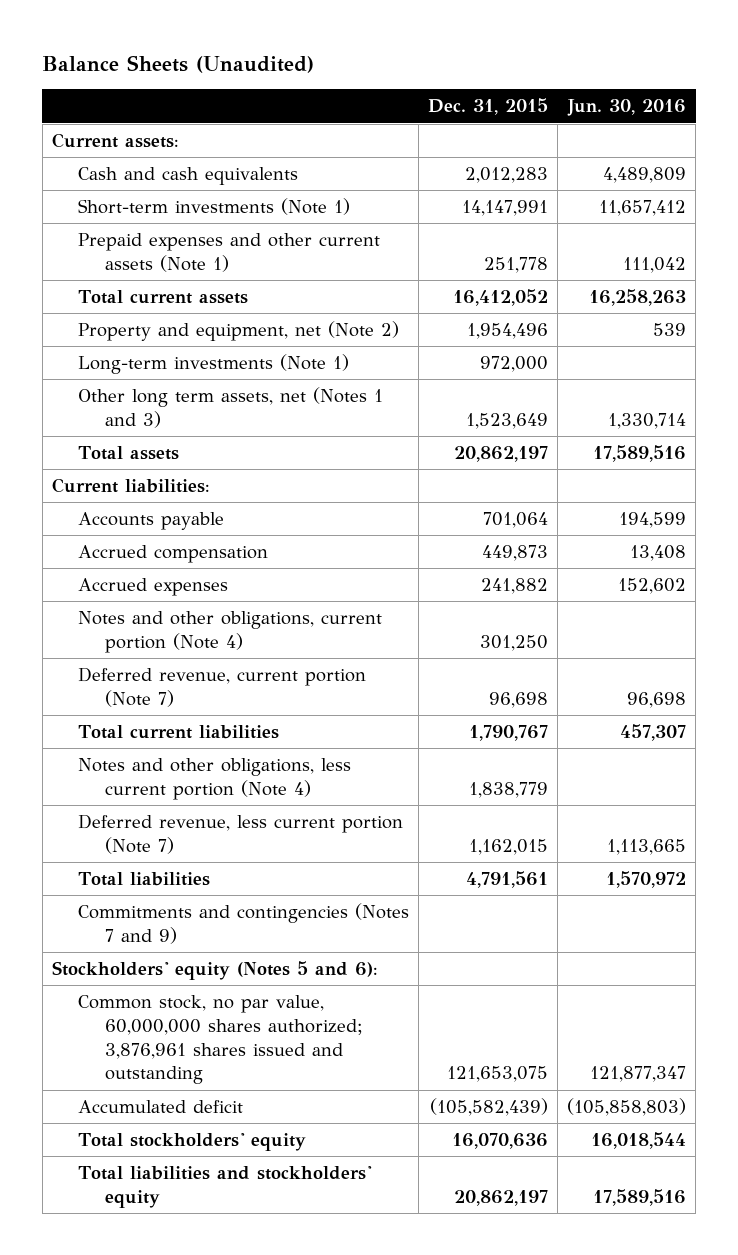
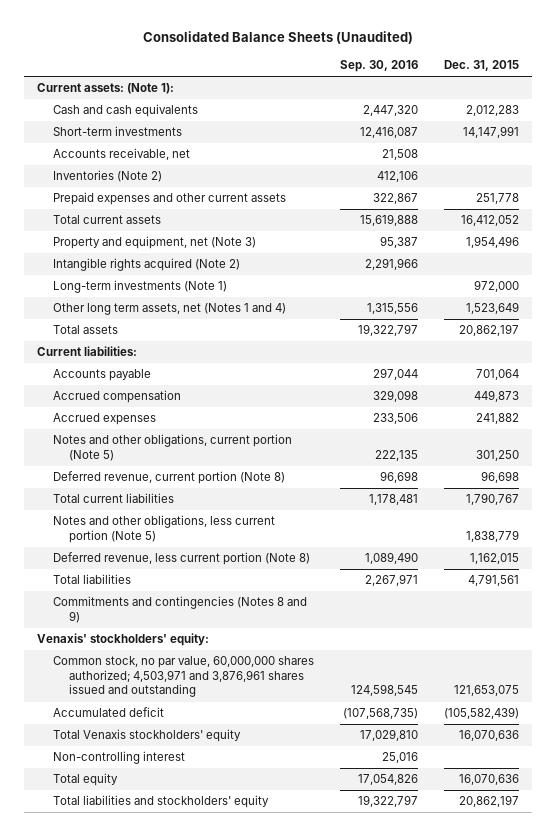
[42,54,315,73] Balance Sheets (Unaudited) -> [143,31,414,45] Consolidated Balance Sheets (Unaudited)
[567,99,687,117] Jun. 30, 2016 -> none
none -> [340,60,419,73] Sep. 30, 2016
[51,132,179,148] Current assets: -> [37,83,175,95] Current assets: (Note 1):
[78,197,351,215] Short-term investments (Note 1) -> [53,126,183,137] Short-term investments
none -> [53,148,191,161] Accounts receivable, net
none -> [53,170,163,183] Inventories (Note 2)
[78,232,381,272] Prepaid expenses and other current assets (Note 1) -> [53,192,287,206] Prepaid expenses and other current assets
[78,320,400,341] Property and equipment, net (Note 2) -> [53,236,257,250] Property and equipment, net (Note 3)
none -> [53,258,241,272] Intangible rights acquired (Note 2)
[78,386,384,428] Other long term assets, net (Notes 1 and 3) -> [53,303,287,316] Other long term assets, net (Notes 1 and 4)
[78,610,383,653] Notes and other obligations, current portion (Note 4) -> [53,434,293,461] Notes and other obligations, current portion (Note 5)
[78,666,367,707] Deferred revenue, current portion (Note 7) -> [53,471,286,485] Deferred revenue, current portion (Note 8)
[78,757,352,800] Notes and other obligations, less current portion (Note 4) -> [53,515,276,543] Notes and other obligations, less current portion (Note 5)
[78,813,404,854] Deferred revenue, less current portion (Note 7) -> [53,552,311,566] Deferred revenue, less current portion (Note 8)
[78,902,410,944] Commitments and contingencies (Notes 7 and 9) -> [53,596,308,623] Commitments and contingencies (Notes 8 and 9)
[51,960,378,980] Stockholders' equity (Notes 5 and 6): -> [37,633,210,647] Venaxis' stockholders' equity:
[78,994,364,1085] Common stock, no par value, 60,000,000 shares authorized; 3,876,961 shares issued and outstanding -> [53,656,315,698] Common stock, no par value, 60,000,000 shares authorized; 4,503,971 and 3,876,961 shares issued and outstanding
[78,1132,307,1151] Total stockholders' equity -> [53,729,242,743] Total Venaxis stockholders' equity
none -> [53,751,186,765] Non-controlling interest
none -> [53,773,119,787] Total equity

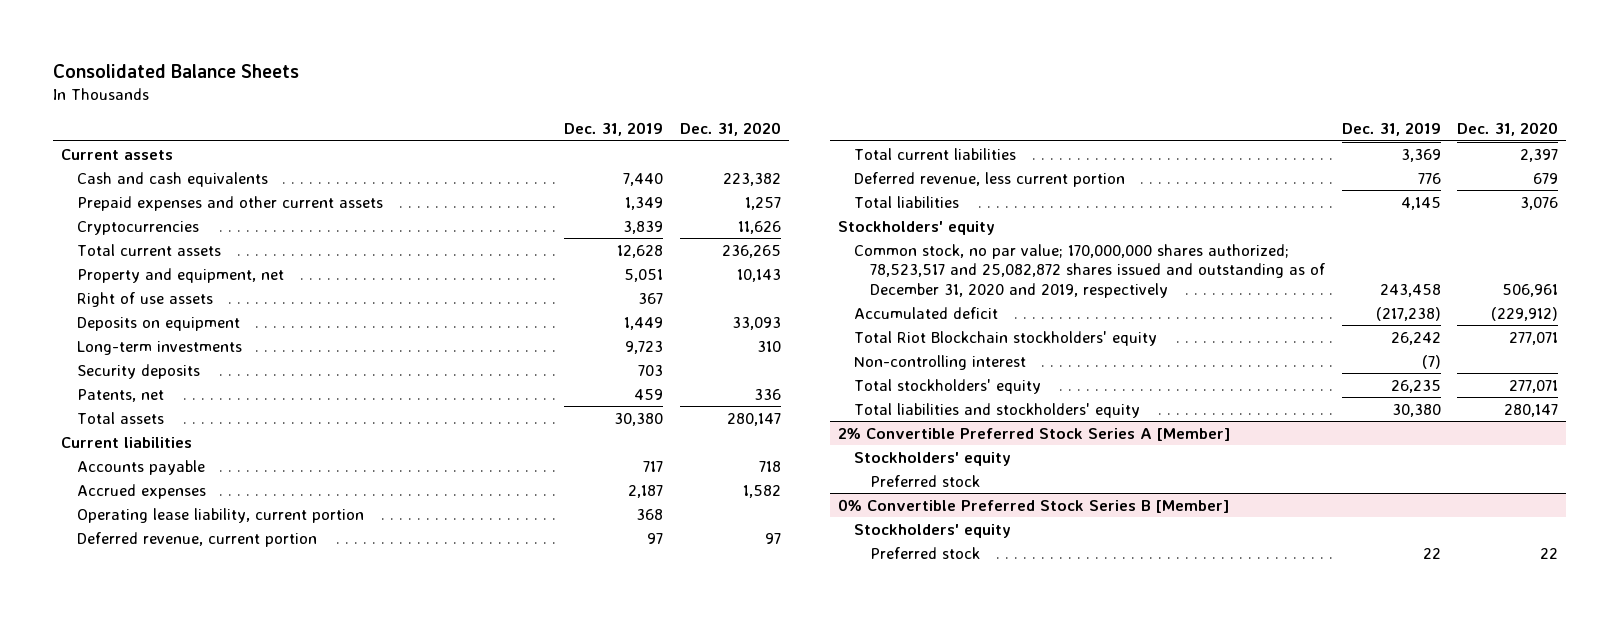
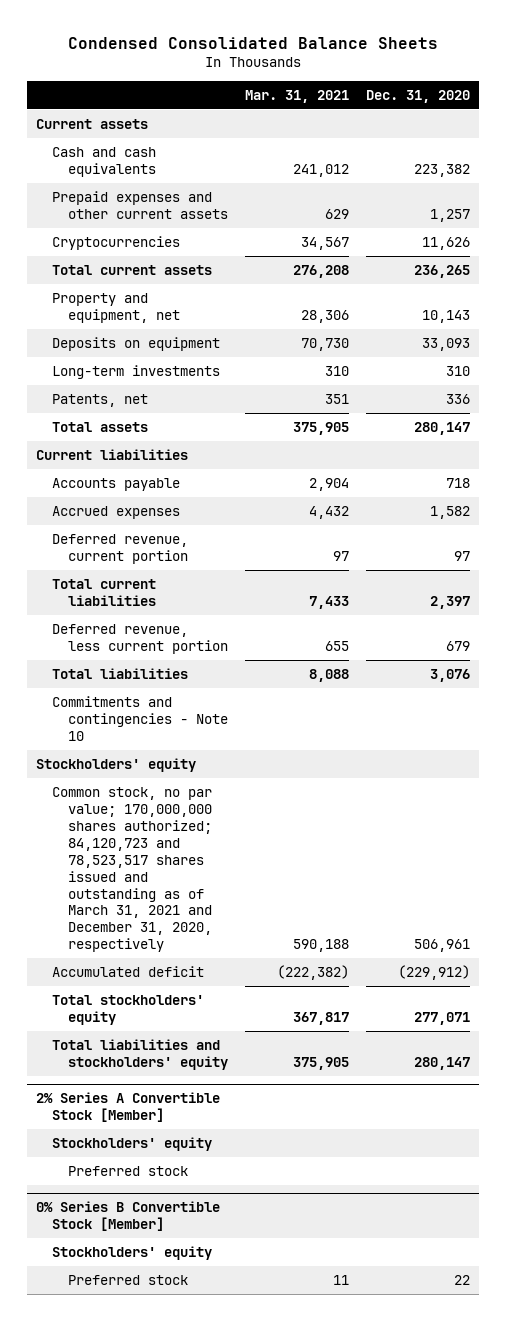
[52,64,299,79] Consolidated Balance Sheets -> [68,36,439,49] Condensed Consolidated Balance Sheets
[564,122,664,137] Dec. 31, 2019 -> none
none -> [245,90,350,104] Mar. 31, 2021
[77,291,214,307] Right of use assets -> none
[77,363,201,379] Security deposits -> none
[77,507,365,523] Operating lease liability, current portion -> none
none -> [52,695,229,741] Commitments and contingencies - Note 10
[854,243,1326,298] Common stock, no par value; 170,000,000 shares authorized; 78,523,517 and 25,082,872 shares issued and outstanding as of December 31, 2020 and 2019, respectively -> [52,786,213,953] Common stock, no par value; 170,000,000 shares authorized; 84,120,723 and 78,523,517 shares issued and outstanding as of March 31, 2021 and December 31, 2020, respectively
[854,330,1158,346] Total Riot Blockchain stockholders' equity -> none
[854,354,1027,370] Non-controlling interest -> none
[838,427,1231,441] 2% Convertible Preferred Stock Series A [Member] -> [35,1092,220,1123] 2% Series A Convertible Stock [Member]
[838,498,1230,513] 0% Convertible Preferred Stock Series B [Member] -> [35,1201,220,1232] 0% Series B Convertible Stock [Member]

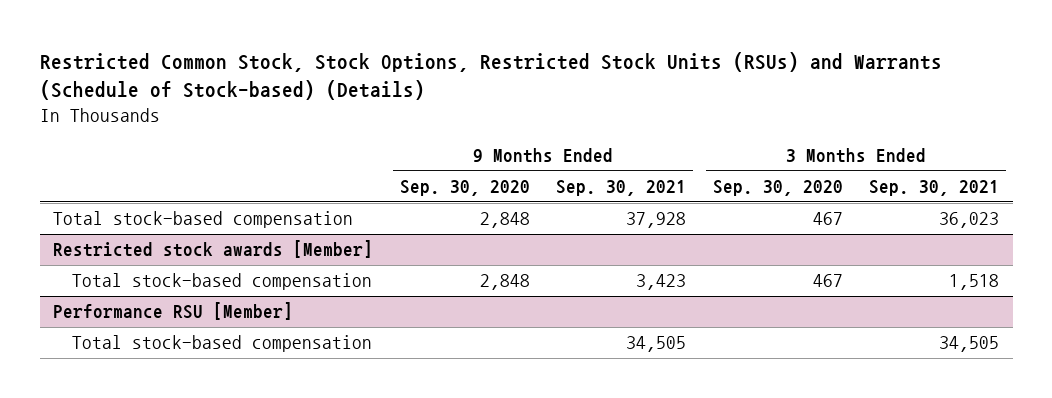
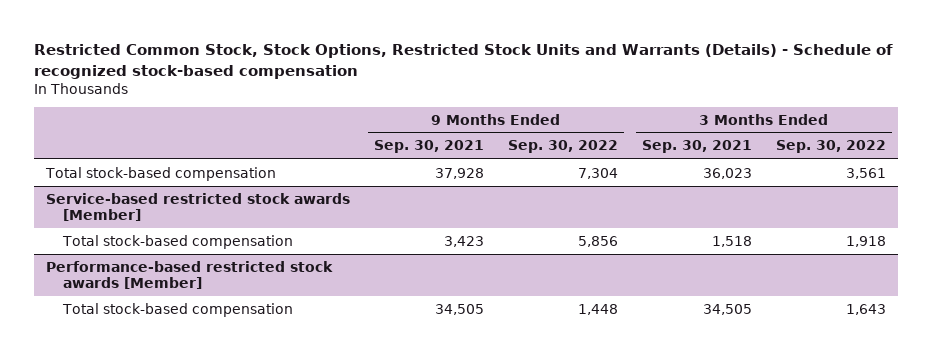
[39,52,942,101] Restricted Common Stock, Stock Options, Restricted Stock Units (RSUs) and Warrants (Schedule of Stock-based) (Details) -> [34,44,894,79] Restricted Common Stock, Stock Options, Restricted Stock Units and Warrants (Details) - Schedule of recognized stock-based compensation
[399,180,530,197] Sep. 30, 2020 -> none
[712,180,843,197] Sep. 30, 2020 -> none
none -> [508,140,619,154] Sep. 30, 2022
none -> [775,140,886,154] Sep. 30, 2022
[52,240,373,259] Restricted stock awards [Member] -> [46,192,351,221] Service-based restricted stock awards [Member]
[52,302,293,321] Performance RSU [Member] -> [46,260,334,289] Performance-based restricted stock awards [Member]

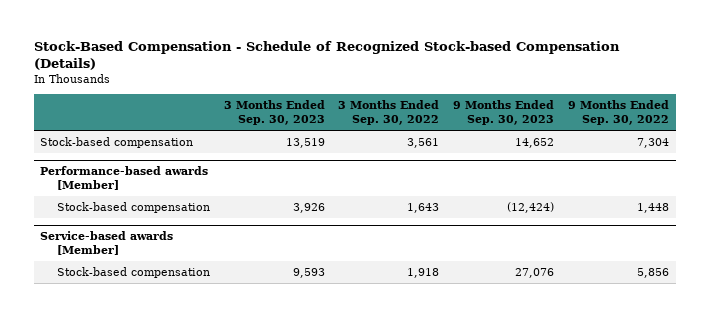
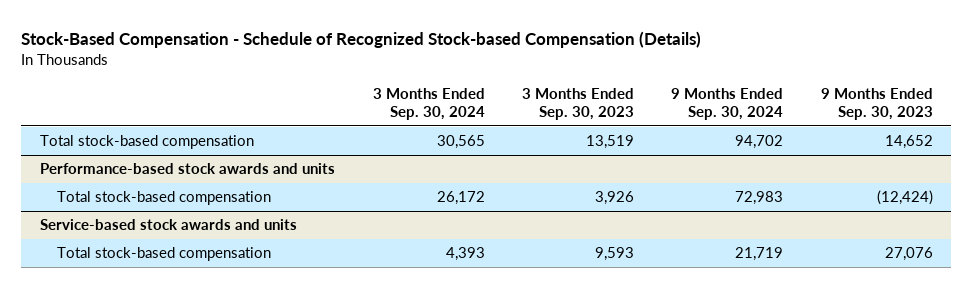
[338,100,440,126] 3 Months Ended Sep. 30, 2022 -> none
[568,100,670,126] 9 Months Ended Sep. 30, 2022 -> none
none -> [372,88,485,120] 3 Months Ended Sep. 30, 2024
none -> [671,88,784,120] 9 Months Ended Sep. 30, 2024
[40,136,194,148] Stock-based compensation -> [40,135,255,150] Total stock-based compensation
[40,166,209,191] Performance-based awards [Member] -> [40,163,336,175] Performance-based stock awards and units
[56,201,210,213] Stock-based compensation -> [56,191,271,206] Total stock-based compensation
[40,231,174,256] Service-based awards [Member] -> [40,219,298,231] Service-based stock awards and units
[56,266,210,278] Stock-based compensation -> [56,247,271,262] Total stock-based compensation

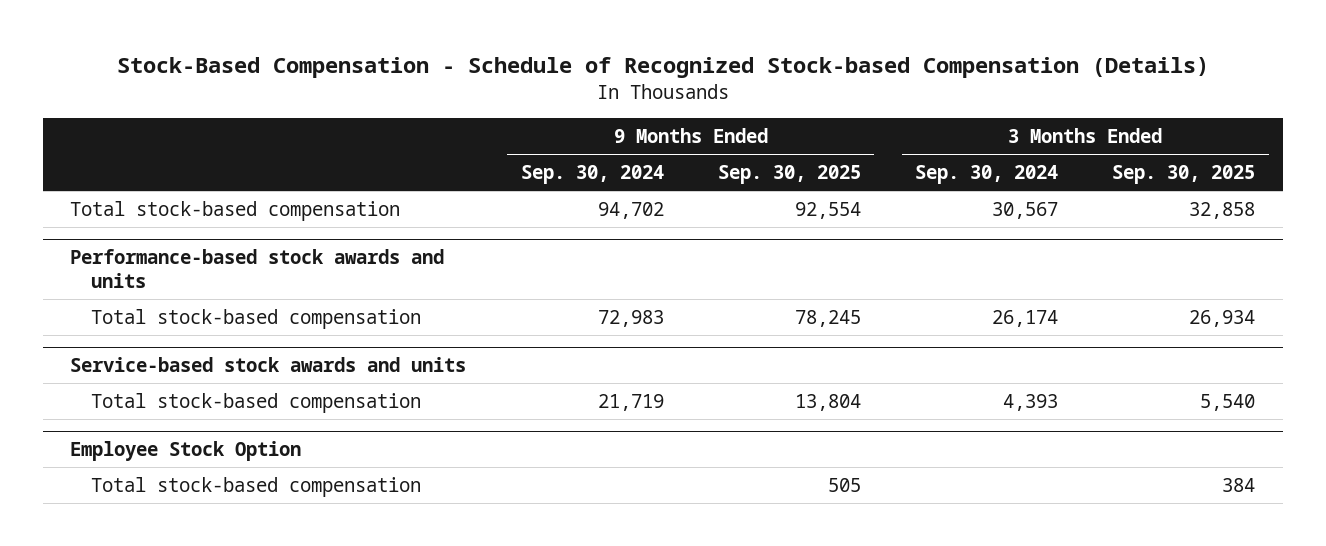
[521,88,634,120] 3 Months Ended Sep. 30, 2023 -> none
[820,88,933,120] 9 Months Ended Sep. 30, 2023 -> none
none -> [717,165,861,185] Sep. 30, 2025
none -> [1112,165,1256,185] Sep. 30, 2025
[436,135,485,150] 30,565 -> [992,201,1059,219] 30,567
[436,191,485,206] 26,172 -> [992,309,1059,327] 26,174
none -> [70,440,302,461] Employee Stock Option
none -> [91,476,422,497] Total stock-based compensation

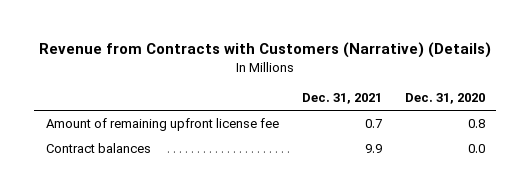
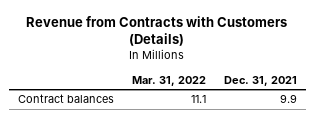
[39,42,492,59] Revenue from Contracts with Customers (Narrative) (Details) -> [26,15,288,47] Revenue from Contracts with Customers (Details)
[404,93,485,105] Dec. 31, 2020 -> none
none -> [131,75,206,86] Mar. 31, 2022
[45,118,279,132] Amount of remaining upfront license fee -> none

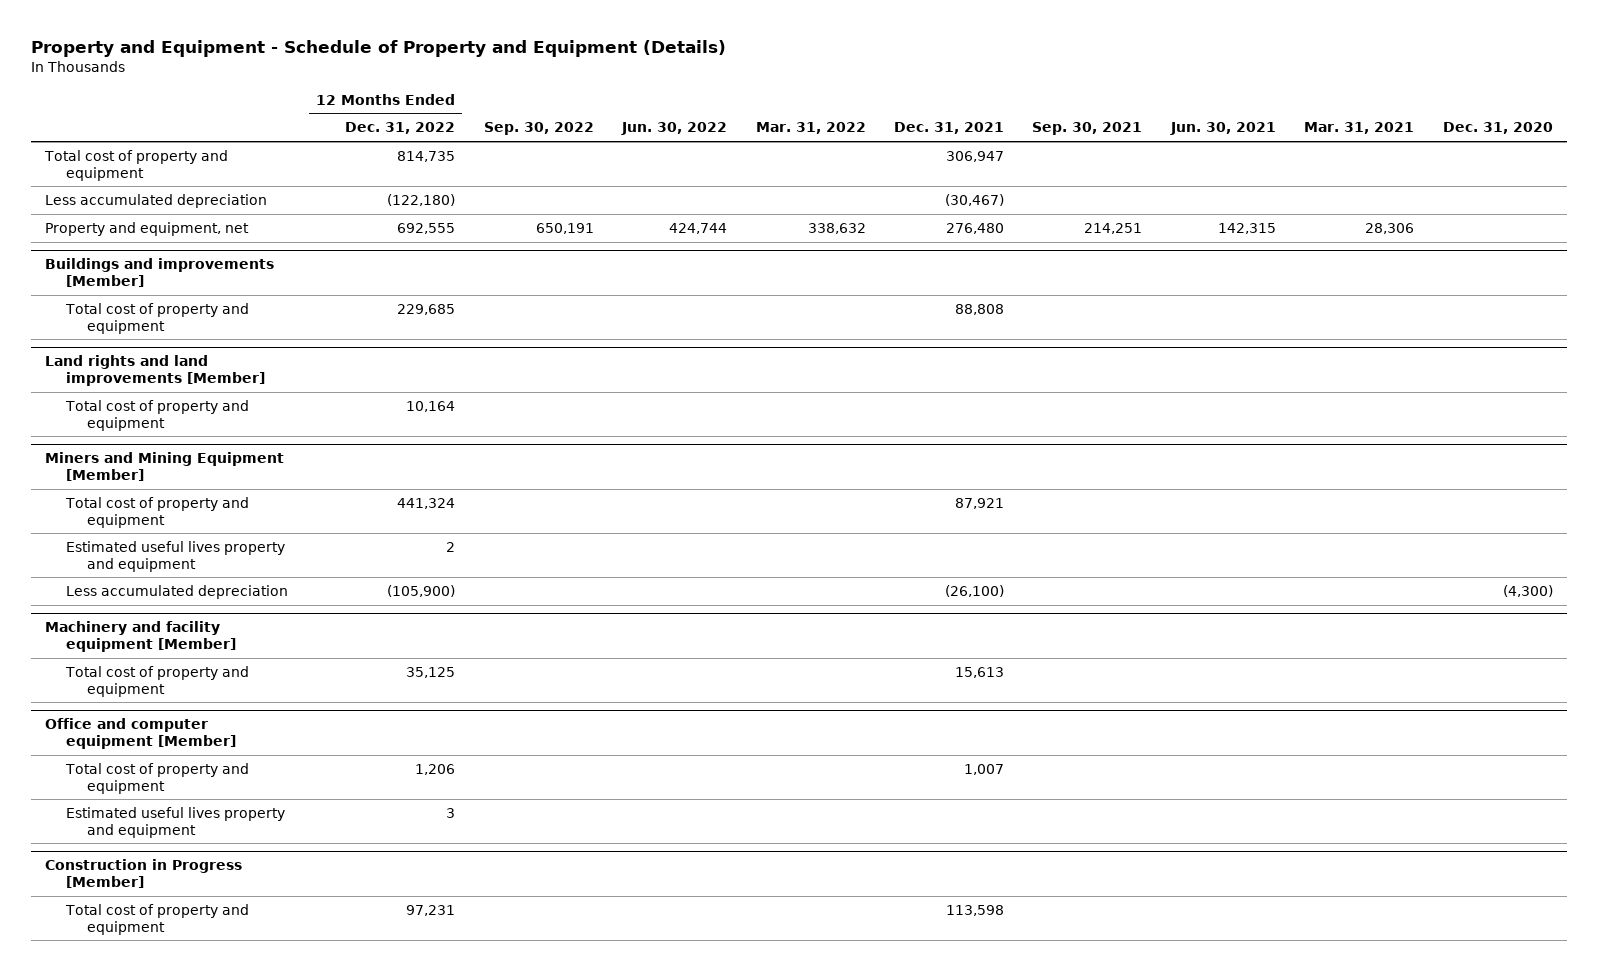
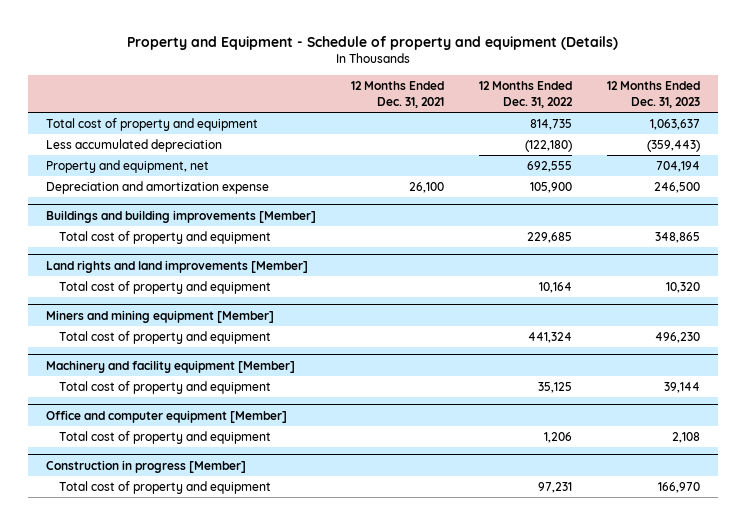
[30,39,726,57] Property and Equipment - Schedule of Property and Equipment (Details) -> [126,35,618,50] Property and Equipment - Schedule of property and equipment (Details)
[483,122,594,136] Sep. 30, 2022 -> none
[621,122,728,136] Jun. 30, 2022 -> none
[755,122,866,135] Mar. 31, 2022 -> none
[893,122,1004,135] Dec. 31, 2021 -> none
[1032,122,1143,136] Sep. 30, 2021 -> none
[1169,122,1276,136] Jun. 30, 2021 -> none
[1304,122,1415,135] Mar. 31, 2021 -> none
[1442,122,1553,135] Dec. 31, 2020 -> none
none -> [350,81,444,108] 12 Months Ended Dec. 31, 2021
none -> [607,81,701,108] 12 Months Ended Dec. 31, 2023
none -> [45,180,269,194] Depreciation and amortization expense
[44,258,274,288] Buildings and improvements [Member] -> [45,209,316,223] Buildings and building improvements [Member]
[44,452,284,482] Miners and Mining Equipment [Member] -> [45,309,274,323] Miners and mining equipment [Member]
[65,540,285,572] Estimated useful lives property and equipment -> none
[65,584,288,599] Less accumulated depreciation -> none
[65,806,285,838] Estimated useful lives property and equipment -> none
[44,859,242,889] Construction in Progress [Member] -> [45,459,246,473] Construction in progress [Member]

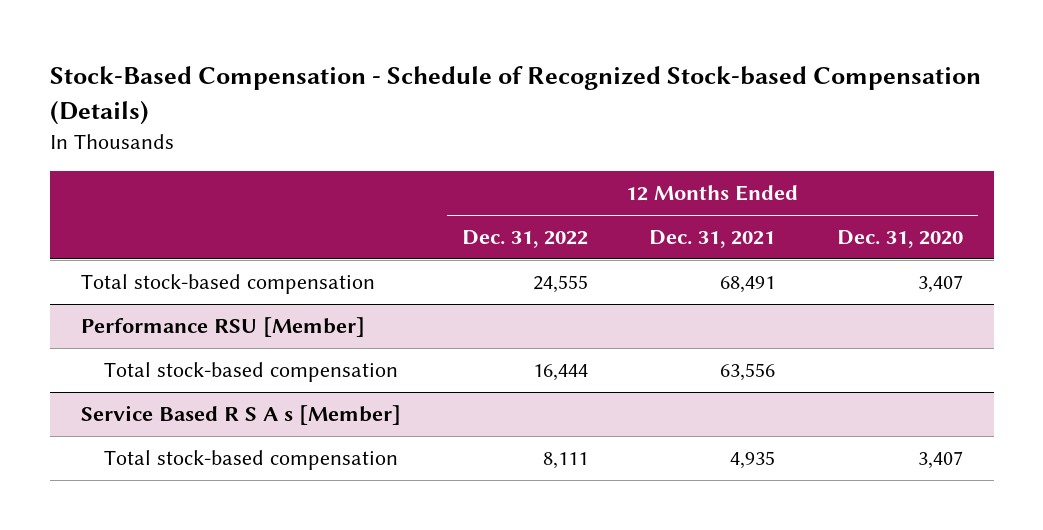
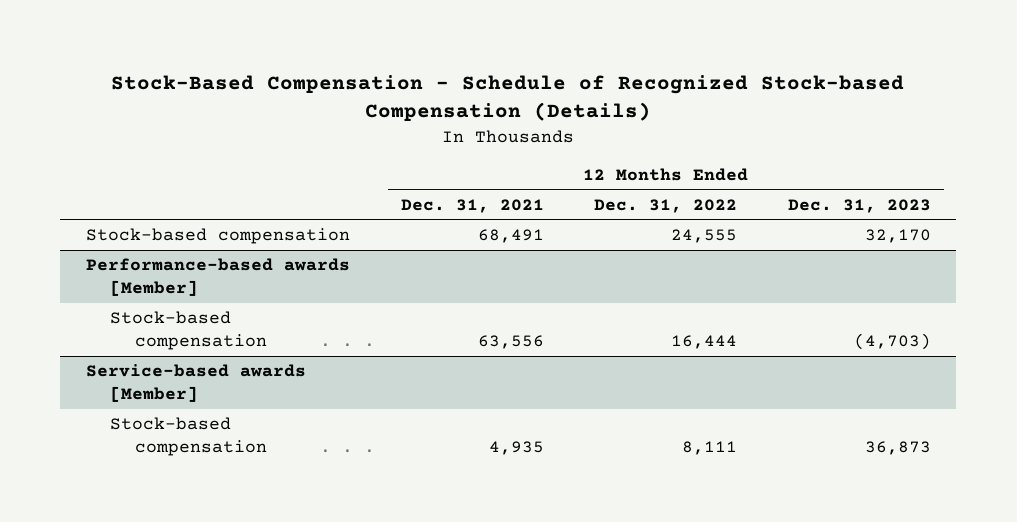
[836,230,963,249] Dec. 31, 2020 -> none
none -> [788,198,932,213] Dec. 31, 2023
[80,405,401,426] Service Based R S A s [Member] -> none
[80,274,375,295] Total stock-based compensation -> [85,228,350,245] Stock-based compensation
[80,317,365,338] Performance RSU [Member] -> [85,258,350,297] Performance-based awards [Member]
[103,362,398,383] Total stock-based compensation -> [110,311,267,351] Stock-based compensation
none -> [85,364,306,403] Service-based awards [Member]
[103,450,398,471] Total stock-based compensation -> [110,417,267,457] Stock-based compensation

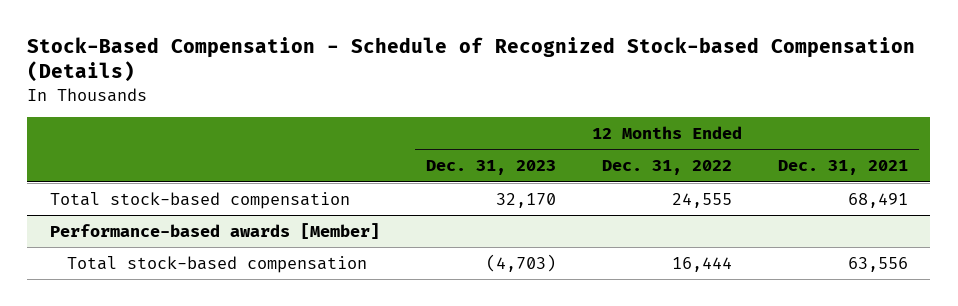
[85,228,350,245] Stock-based compensation -> [50,191,351,209] Total stock-based compensation
[85,364,306,403] Service-based awards [Member] -> none
[110,417,267,457] Stock-based compensation -> none
[110,311,267,351] Stock-based compensation -> [66,255,367,273] Total stock-based compensation

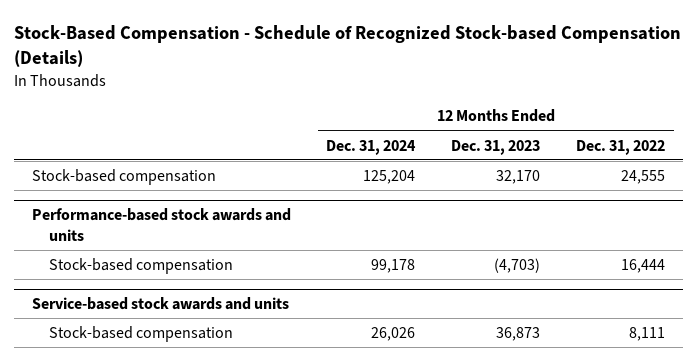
[777,160,908,176] Dec. 31, 2021 -> none
none -> [326,139,417,155] Dec. 31, 2024
[50,191,351,209] Total stock-based compensation -> [31,168,216,185] Stock-based compensation
[50,222,381,239] Performance-based awards [Member] -> [31,208,291,241] Performance-based stock awards and units
[66,255,367,273] Total stock-based compensation -> [49,257,234,274] Stock-based compensation
none -> [31,297,289,311] Service-based stock awards and units
none -> [49,325,234,342] Stock-based compensation

